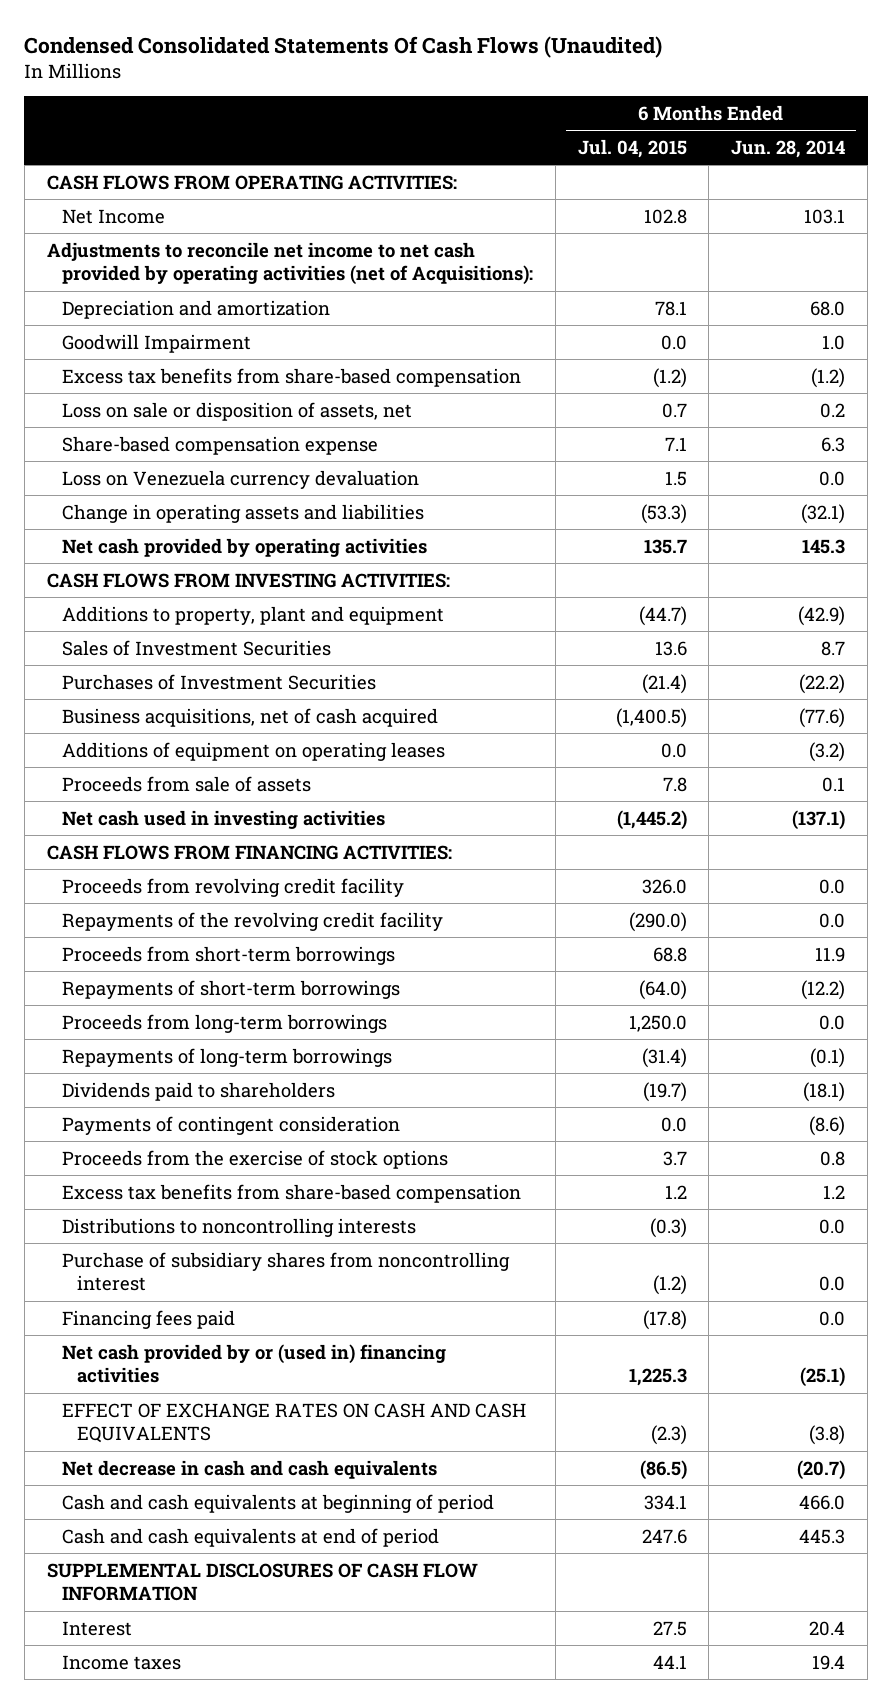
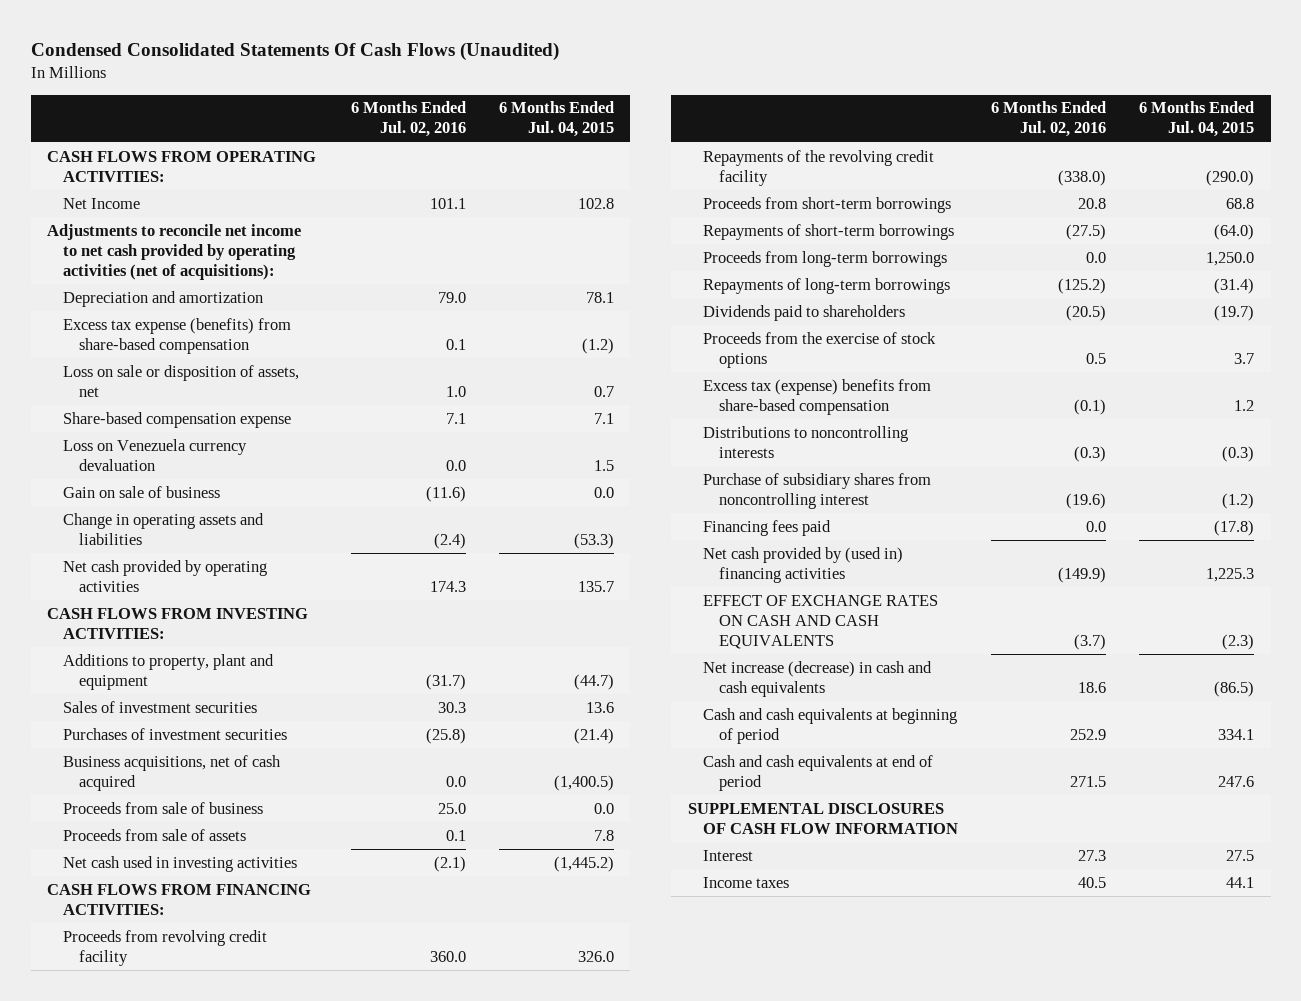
[731,139,846,158] Jun. 28, 2014 -> none
none -> [350,101,466,138] 6 Months Ended Jul. 02, 2016
[46,241,533,286] Adjustments to reconcile net income to net cash provided by operating activities (net of Acquisitions): -> [47,223,302,280] Adjustments to reconcile net income to net cash provided by operating activities (net of acquisitions):
[61,333,251,353] Goodwill Impairment -> none
[61,367,521,387] Excess tax benefits from share-based compensation -> [62,317,291,354] Excess tax expense (benefits) from share-based compensation
none -> [62,485,220,498] Gain on sale of business
[61,639,331,656] Sales of Investment Securities -> [62,700,257,713] Sales of investment securities
[61,673,376,690] Purchases of Investment Securities -> [62,727,287,740] Purchases of investment securities
[61,741,445,761] Additions of equipment on operating leases -> none
none -> [62,801,263,814] Proceeds from sale of business
[61,1115,400,1135] Payments of contingent consideration -> none
[61,1183,521,1203] Excess tax benefits from share-based compensation -> [703,378,932,415] Excess tax (expense) benefits from share-based compensation
[61,1343,446,1384] Net cash provided by or (used in) financing activities -> [703,546,904,583] Net cash provided by (used in) financing activities
[61,1459,437,1479] Net decrease in cash and cash equivalents -> [703,660,933,697] Net increase (decrease) in cash and cash equivalents

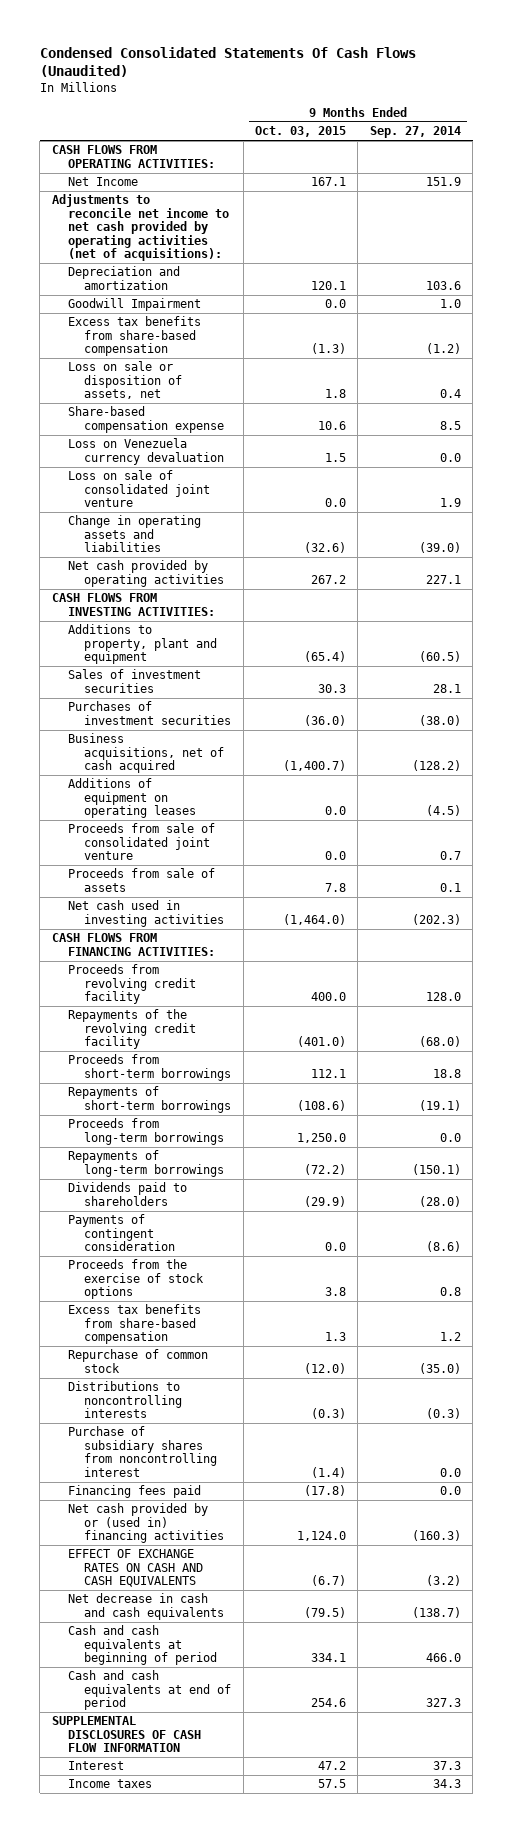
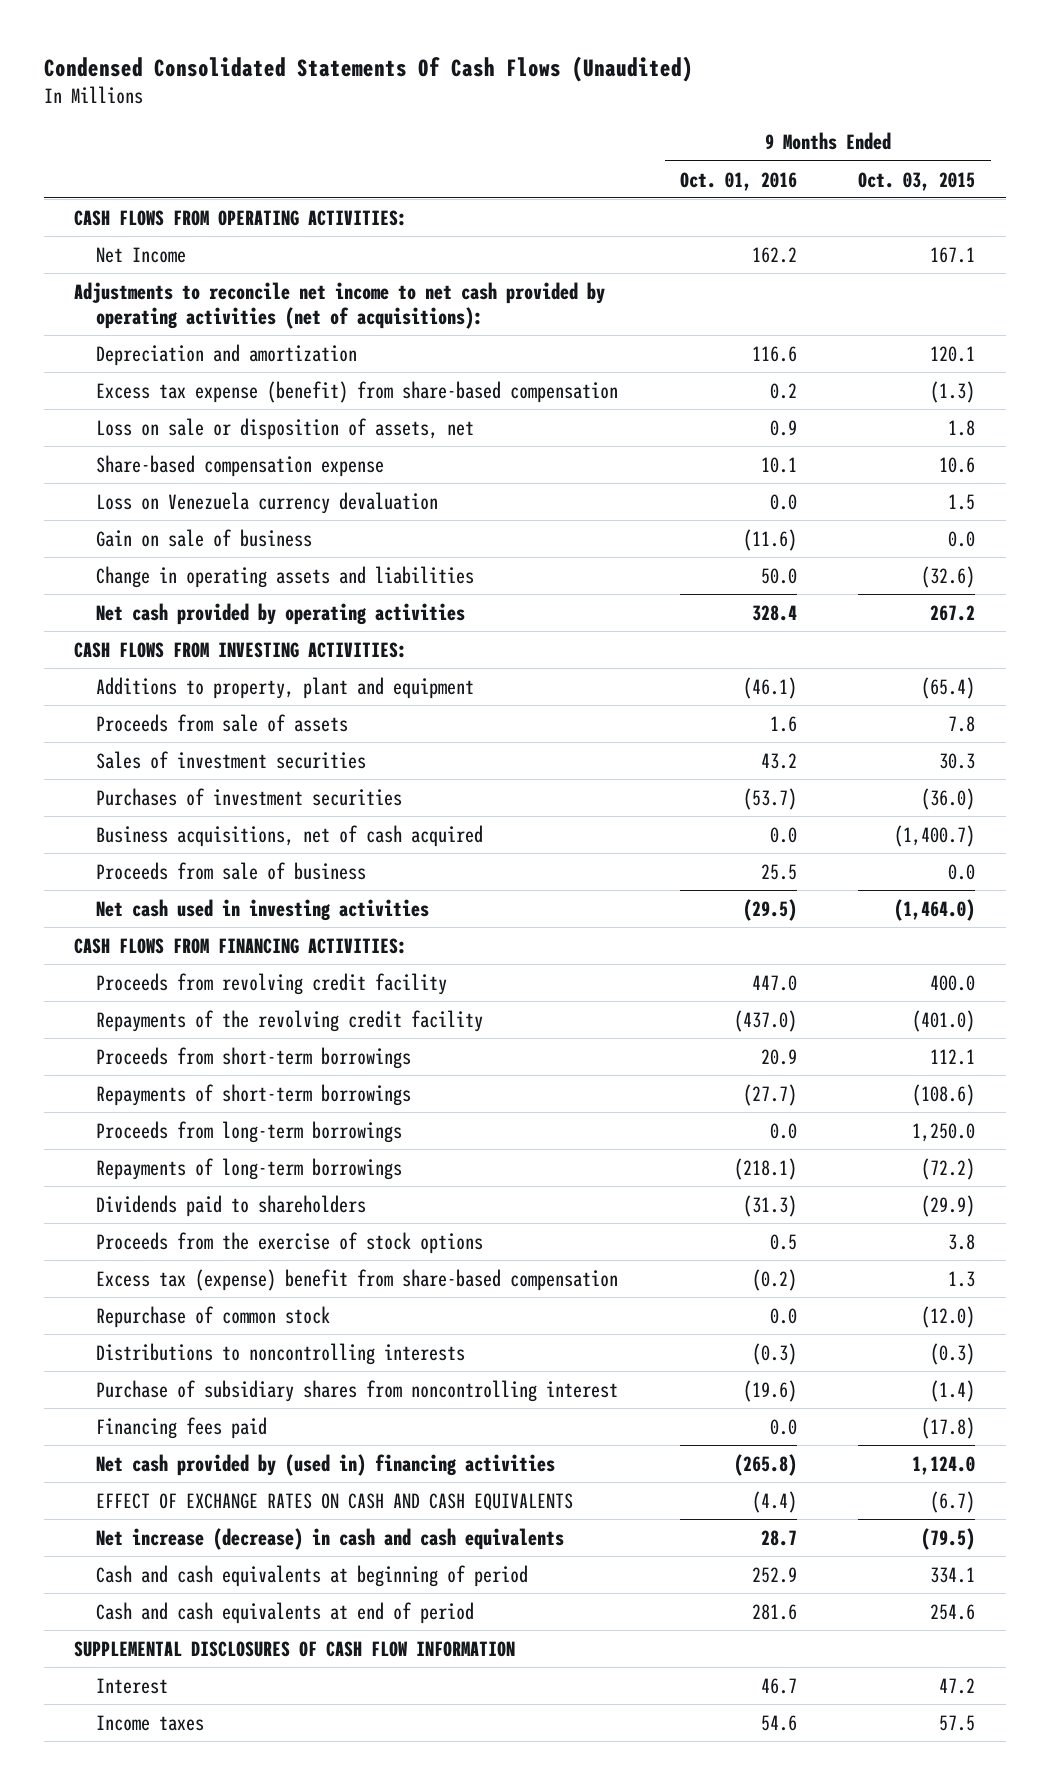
[369,126,461,139] Sep. 27, 2014 -> none
none -> [679,171,797,191] Oct. 01, 2016
[68,298,202,312] Goodwill Impairment -> none
[68,316,202,357] Excess tax benefits from share-based compensation -> [96,380,619,403] Excess tax expense (benefit) from share-based compensation
[68,470,211,508] Loss on sale of consolidated joint venture -> [96,528,313,547] Gain on sale of business
[68,868,216,892] Proceeds from sale of assets -> [96,713,349,732] Proceeds from sale of assets
[68,778,197,819] Additions of equipment on operating leases -> none
[68,823,216,861] Proceeds from sale of consolidated joint venture -> [96,861,367,880] Proceeds from sale of business
[68,1214,176,1252] Payments of contingent consideration -> none
[68,1304,202,1345] Excess tax benefits from share-based compensation -> [96,1268,619,1291] Excess tax (expense) benefit from share-based compensation
[68,1503,225,1544] Net cash provided by or (used in) financing activities -> [96,1453,556,1476] Net cash provided by (used in) financing activities
[68,1593,225,1620] Net decrease in cash and cash equivalents -> [96,1527,565,1550] Net increase (decrease) in cash and cash equivalents

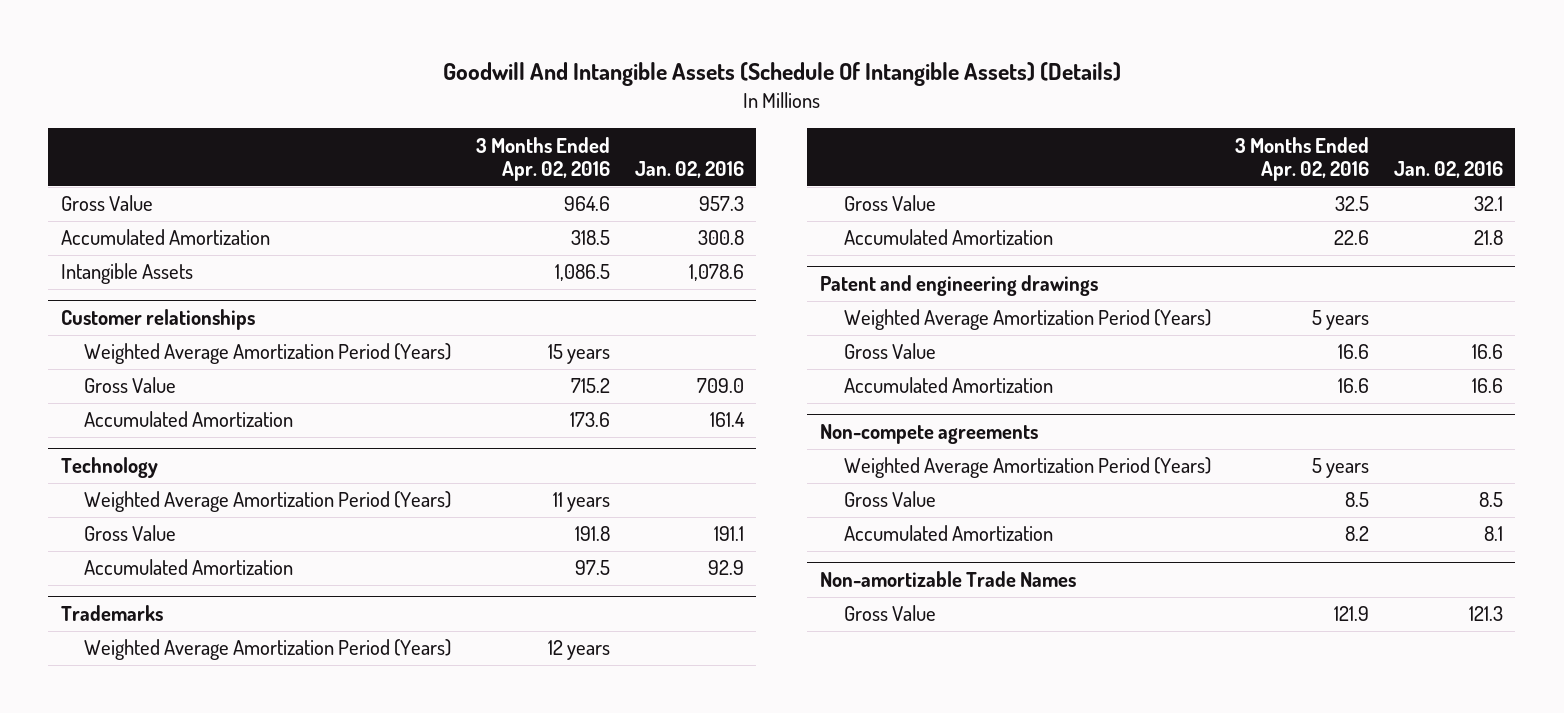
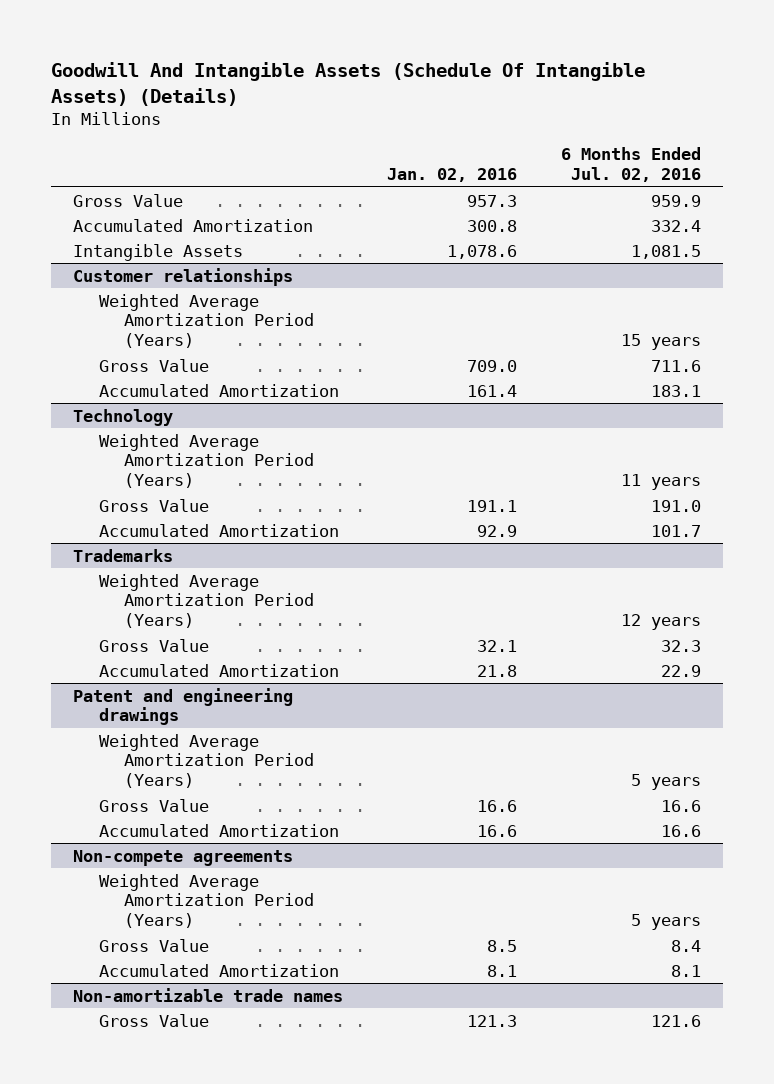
[476,136,611,182] 3 Months Ended Apr. 02, 2016 -> none
none -> [560,147,701,183] 6 Months Ended Jul. 02, 2016
[819,571,1076,588] Non-amortizable Trade Names -> [72,987,343,1002] Non-amortizable trade names

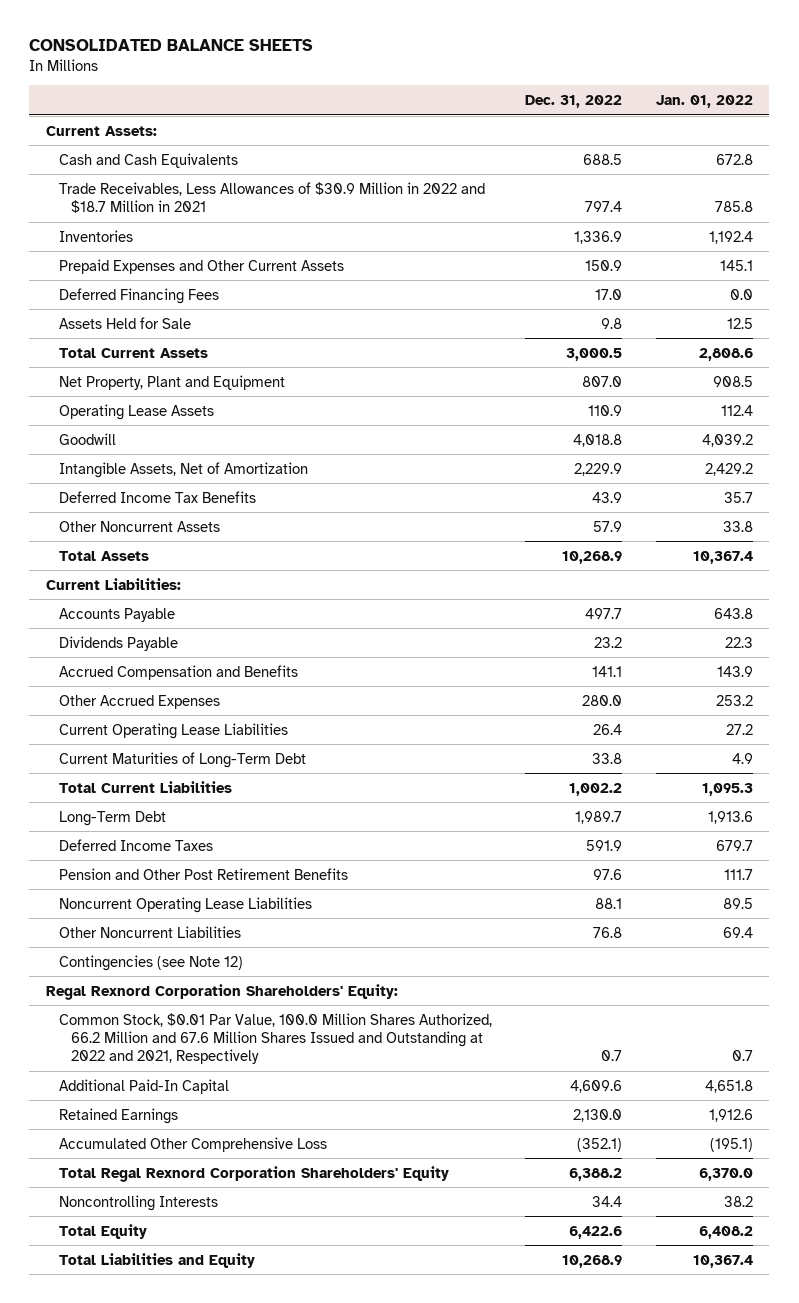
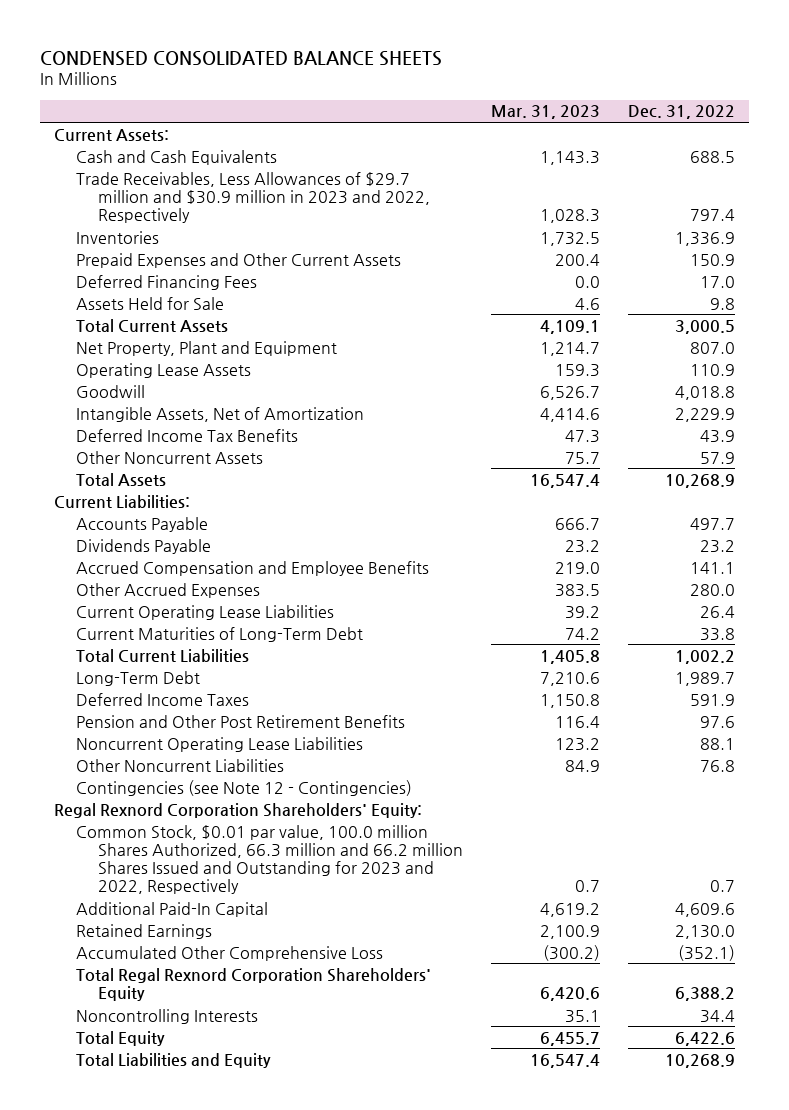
[29,39,314,52] CONSOLIDATED BALANCE SHEETS -> [40,50,443,66] CONDENSED CONSOLIDATED BALANCE SHEETS
[655,94,753,108] Jan. 01, 2022 -> none
none -> [491,105,601,120] Mar. 31, 2023
[58,181,485,213] Trade Receivables, Less Allowances of $30.9 Million in 2022 and $18.7 Million in 2021 -> [76,171,431,223] Trade Receivables, Less Allowances of $29.7 million and $30.9 million in 2023 and 2022, Respectively
[58,664,298,680] Accrued Compensation and Benefits -> [76,560,430,576] Accrued Compensation and Employee Benefits
[58,954,243,971] Contingencies (see Note 12) -> [76,779,413,796] Contingencies (see Note 12 - Contingencies)
[58,1012,492,1065] Common Stock, $0.01 Par Value, 100.0 Million Shares Authorized, 66.2 Million and 67.6 Million Shares Issued and Outstanding at 2022 and 2021, Respectively -> [76,824,464,895] Common Stock, $0.01 par value, 100.0 million Shares Authorized, 66.3 million and 66.2 million Shares Issued and Outstanding for 2023 and 2022, Respectively

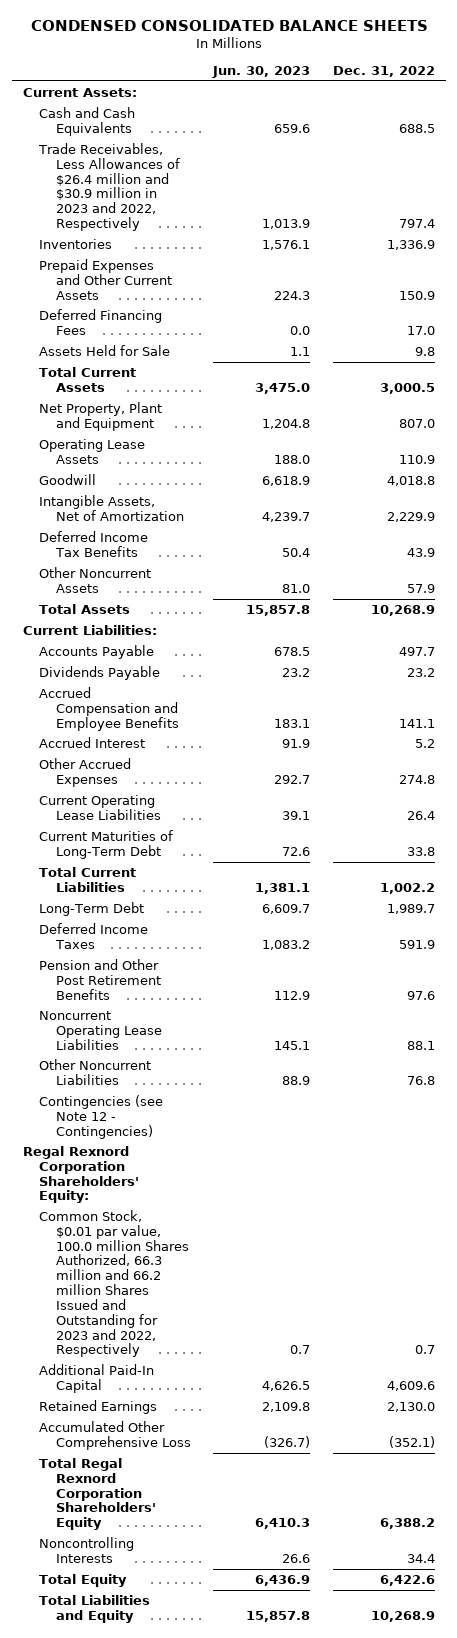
[491,105,601,120] Mar. 31, 2023 -> none
none -> [212,65,311,78] Jun. 30, 2023
[76,171,431,223] Trade Receivables, Less Allowances of $29.7 million and $30.9 million in 2023 and 2022, Respectively -> [38,142,181,232] Trade Receivables, Less Allowances of $26.4 million and $30.9 million in 2023 and 2022, Respectively
none -> [39,736,146,748] Accrued Interest
[690,583,736,596] 280.0 -> [398,774,435,784] 274.8

